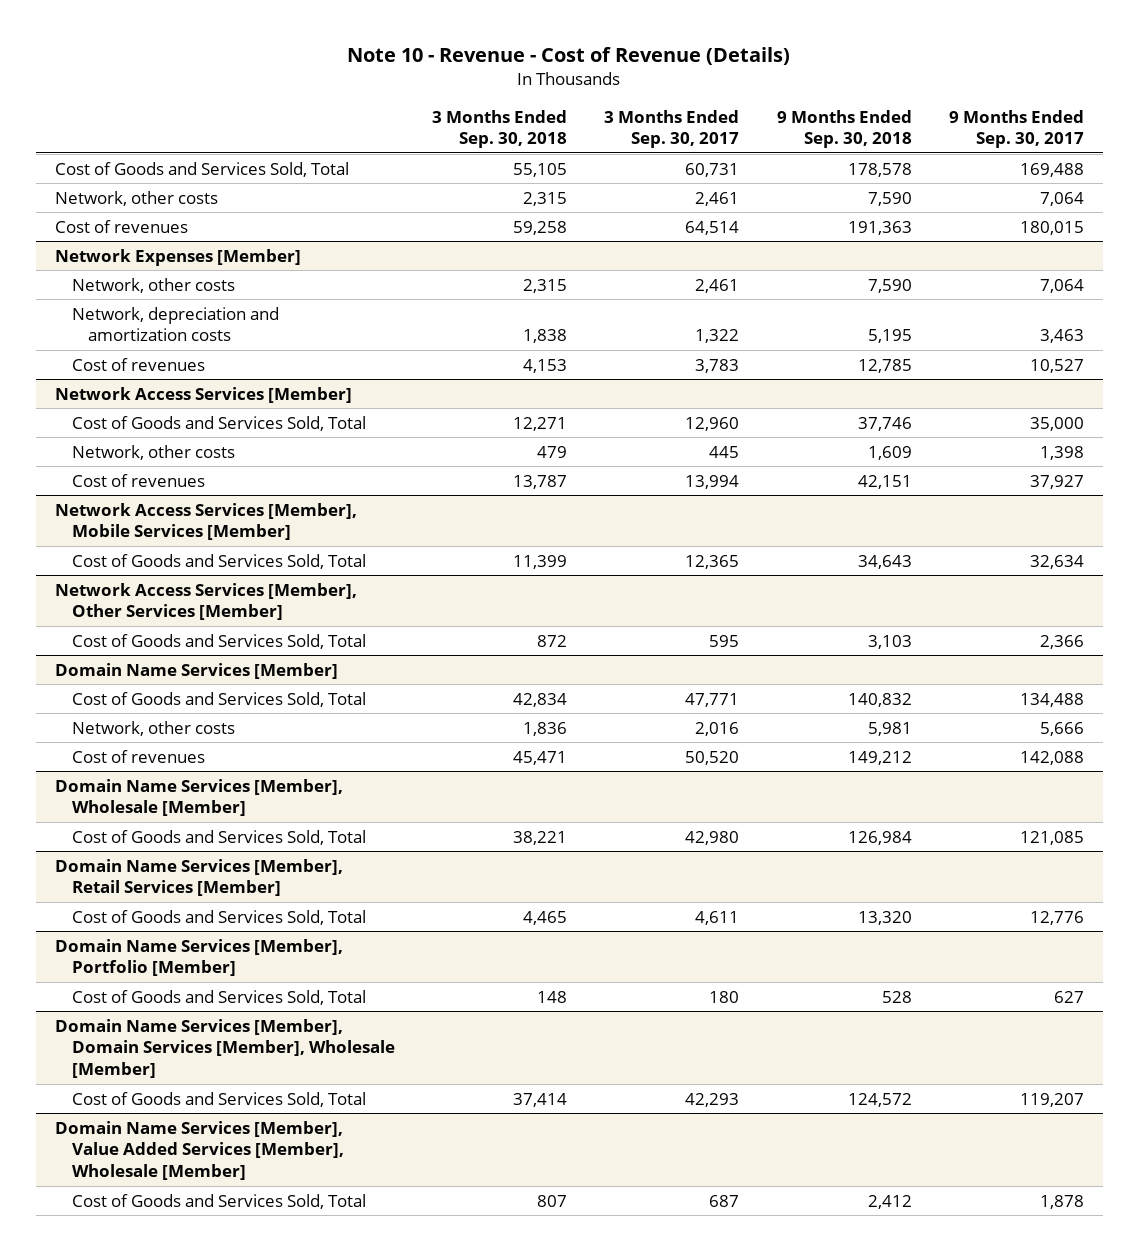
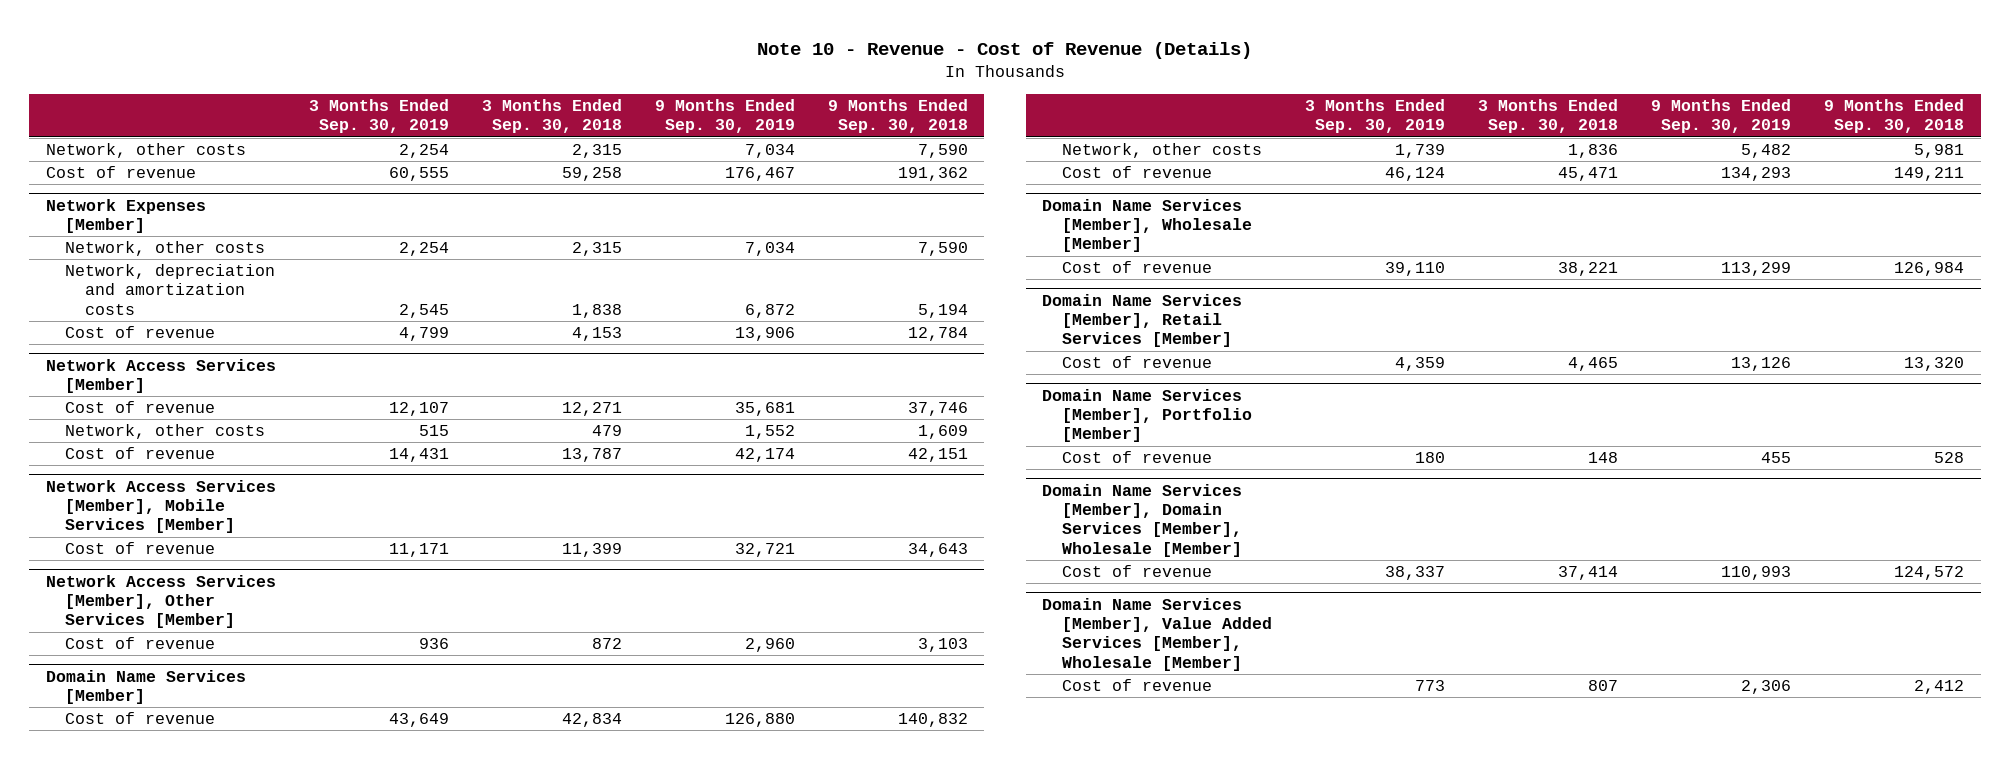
[604,109,740,149] 3 Months Ended Sep. 30, 2017 -> none
[949,109,1085,149] 9 Months Ended Sep. 30, 2017 -> none
none -> [308,99,449,134] 3 Months Ended Sep. 30, 2019
none -> [654,99,795,134] 9 Months Ended Sep. 30, 2019
[54,161,349,177] Cost of Goods and Services Sold, Total -> none
[54,219,188,233] Cost of revenues -> [45,166,196,179] Cost of revenue
[847,220,912,235] 191,363 -> [897,167,968,182] 191,362
[867,329,912,344] 5,195 -> [917,303,968,318] 5,194
[71,357,205,371] Cost of revenues -> [65,326,216,339] Cost of revenue
[857,358,912,373] 12,785 -> [907,327,968,342] 12,784
[71,415,366,431] Cost of Goods and Services Sold, Total -> [65,401,216,414] Cost of revenue
[71,473,205,487] Cost of revenues -> [65,447,216,460] Cost of revenue
[71,553,366,569] Cost of Goods and Services Sold, Total -> [65,542,216,555] Cost of revenue
[71,633,366,649] Cost of Goods and Services Sold, Total -> [65,637,216,650] Cost of revenue
[71,691,366,707] Cost of Goods and Services Sold, Total -> [65,712,216,725] Cost of revenue
[71,749,205,763] Cost of revenues -> [1061,166,1212,179] Cost of revenue
[847,750,912,765] 149,212 -> [1894,167,1965,182] 149,211
[71,829,366,845] Cost of Goods and Services Sold, Total -> [1061,261,1212,274] Cost of revenue
[71,909,366,925] Cost of Goods and Services Sold, Total -> [1061,356,1212,369] Cost of revenue
[71,989,366,1005] Cost of Goods and Services Sold, Total -> [1061,451,1212,464] Cost of revenue
[71,1091,366,1107] Cost of Goods and Services Sold, Total -> [1061,565,1212,578] Cost of revenue
[71,1193,366,1209] Cost of Goods and Services Sold, Total -> [1061,679,1212,692] Cost of revenue

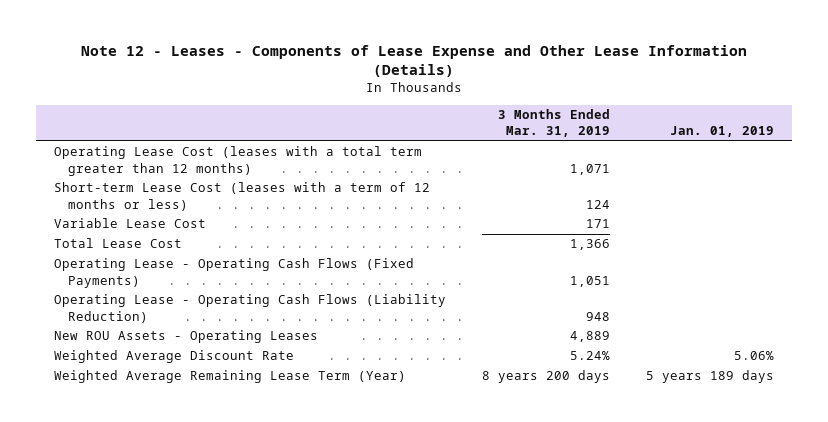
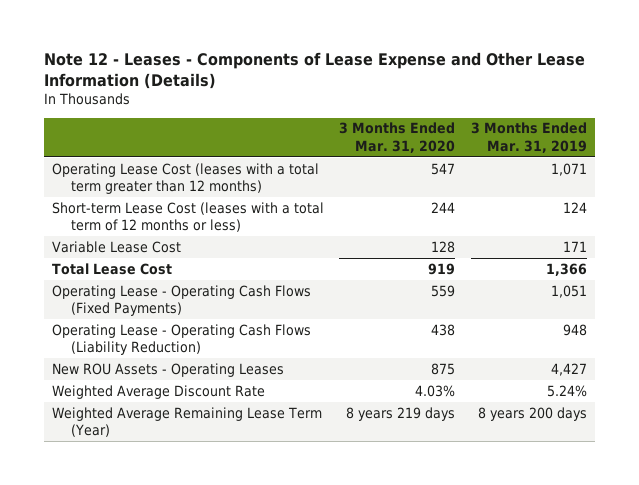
[670,126,775,138] Jan. 01, 2019 -> none
none -> [339,122,456,153] 3 Months Ended Mar. 31, 2020
[54,182,431,211] Short-term Lease Cost (leases with a term of 12 months or less) -> [51,201,324,233] Short-term Lease Cost (leases with a total term of 12 months or less)
[570,331,611,343] 4,889 -> [550,362,587,376] 4,427

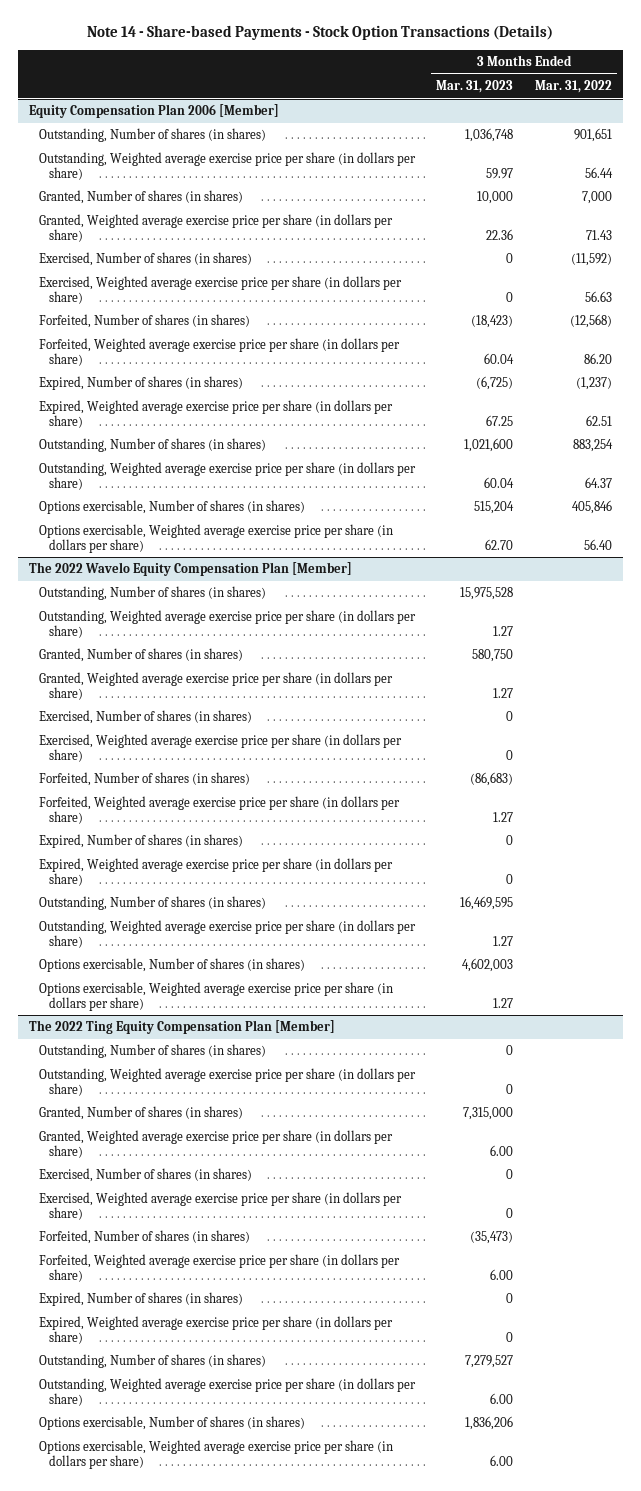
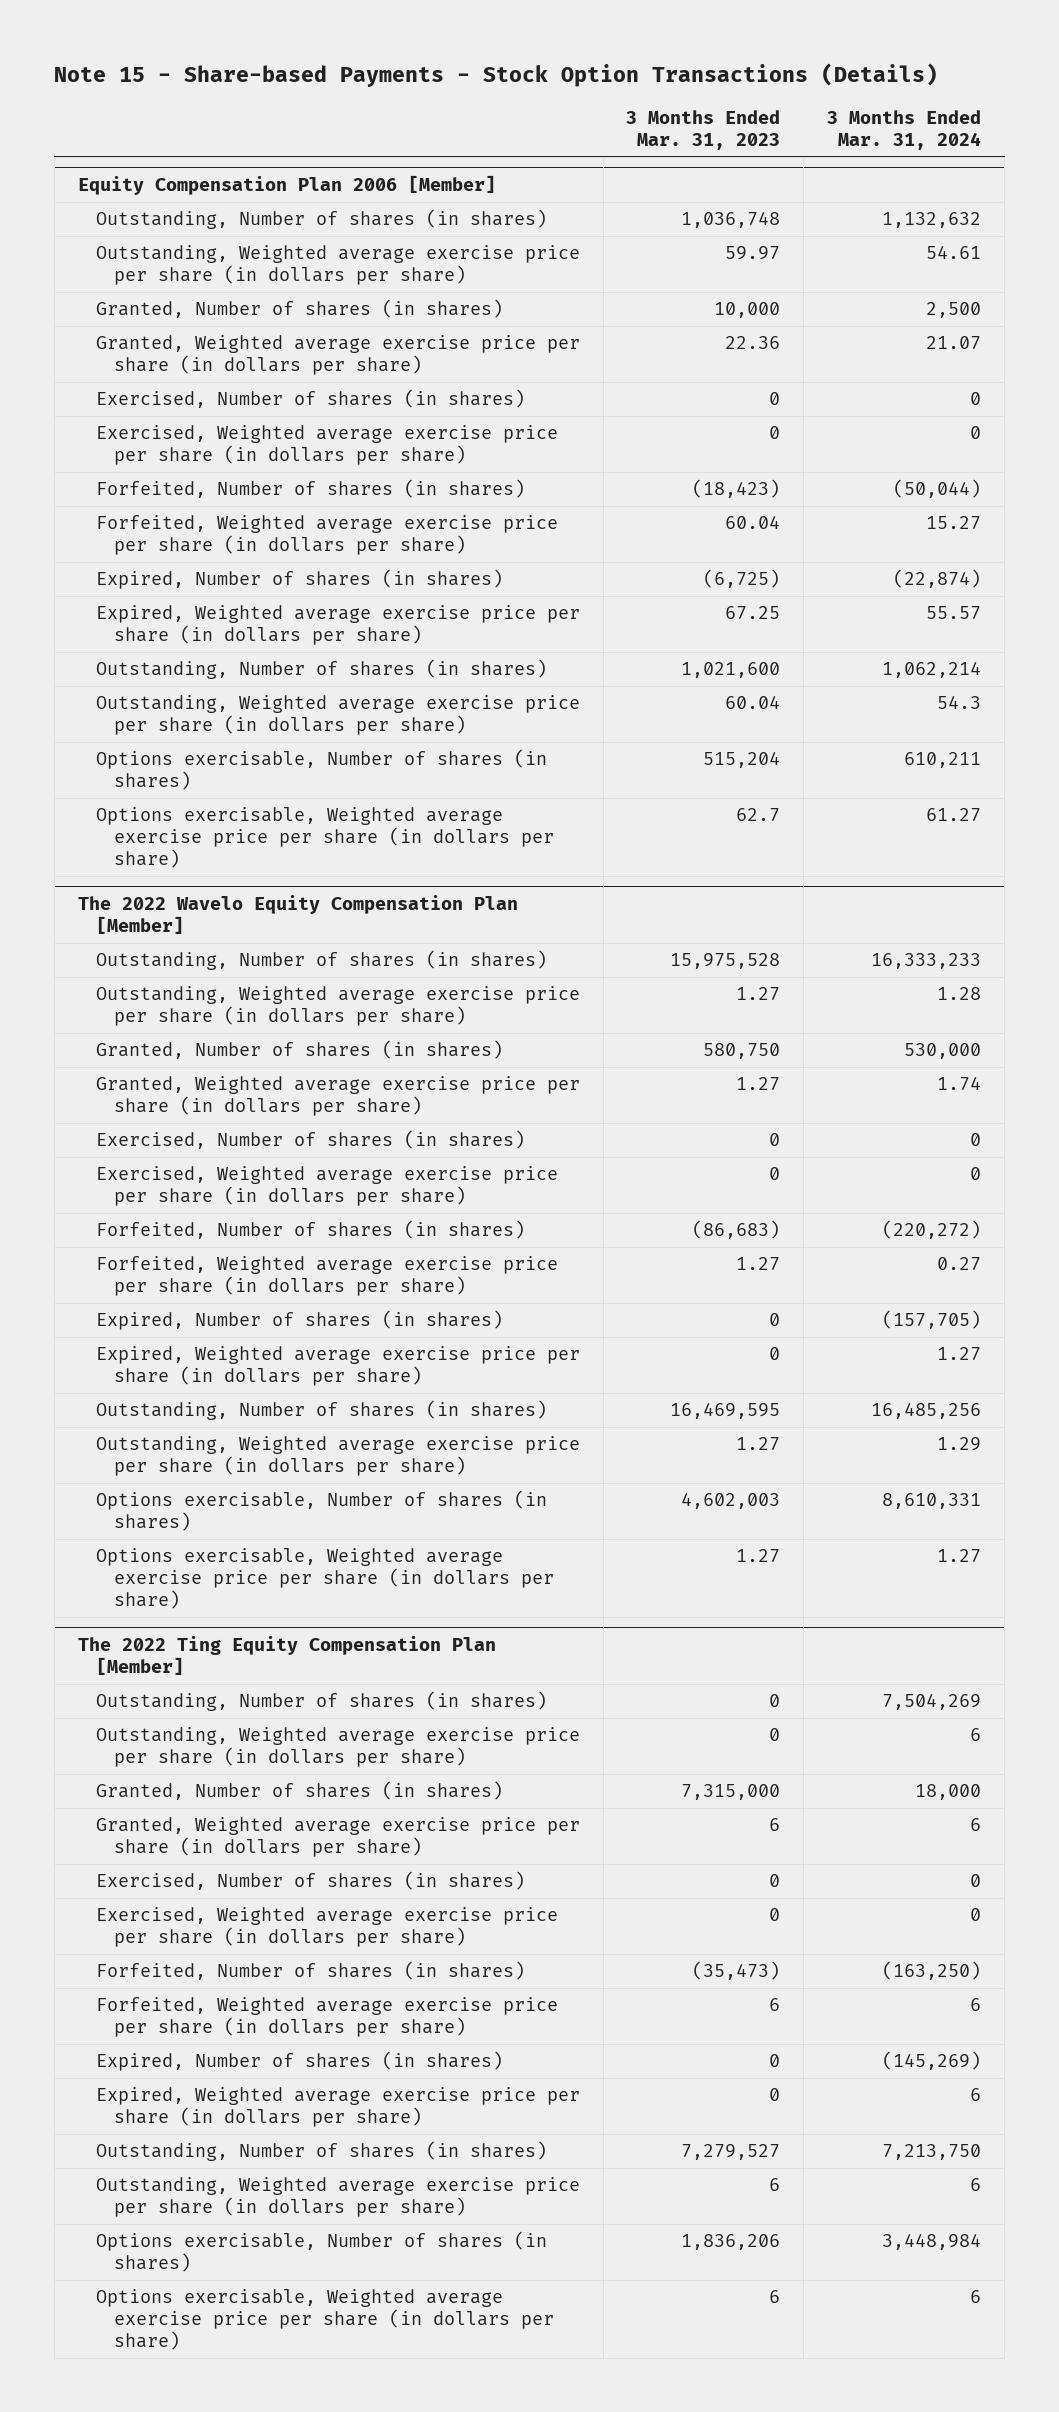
[87,25,554,41] Note 14 - Share-based Payments - Stock Option Transactions (Details) -> [54,63,939,88] Note 15 - Share-based Payments - Stock Option Transactions (Details)
[534,80,612,94] Mar. 31, 2022 -> none
none -> [827,109,982,150] 3 Months Ended Mar. 31, 2024
[485,538,514,550] 62.70 -> [736,808,781,822] 62.7
[490,1144,514,1156] 6.00 -> [769,1818,781,1832] 6
[490,1268,514,1280] 6.00 -> [769,1998,781,2012] 6
[490,1392,514,1404] 6.00 -> [769,2178,781,2192] 6
[490,1454,514,1466] 6.00 -> [769,2290,781,2304] 6

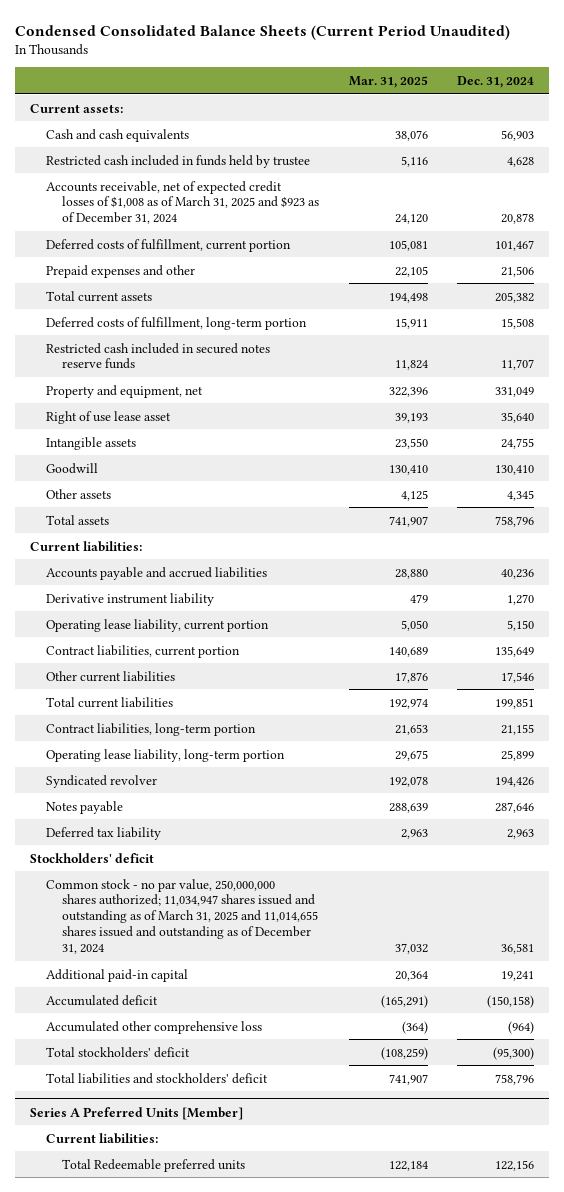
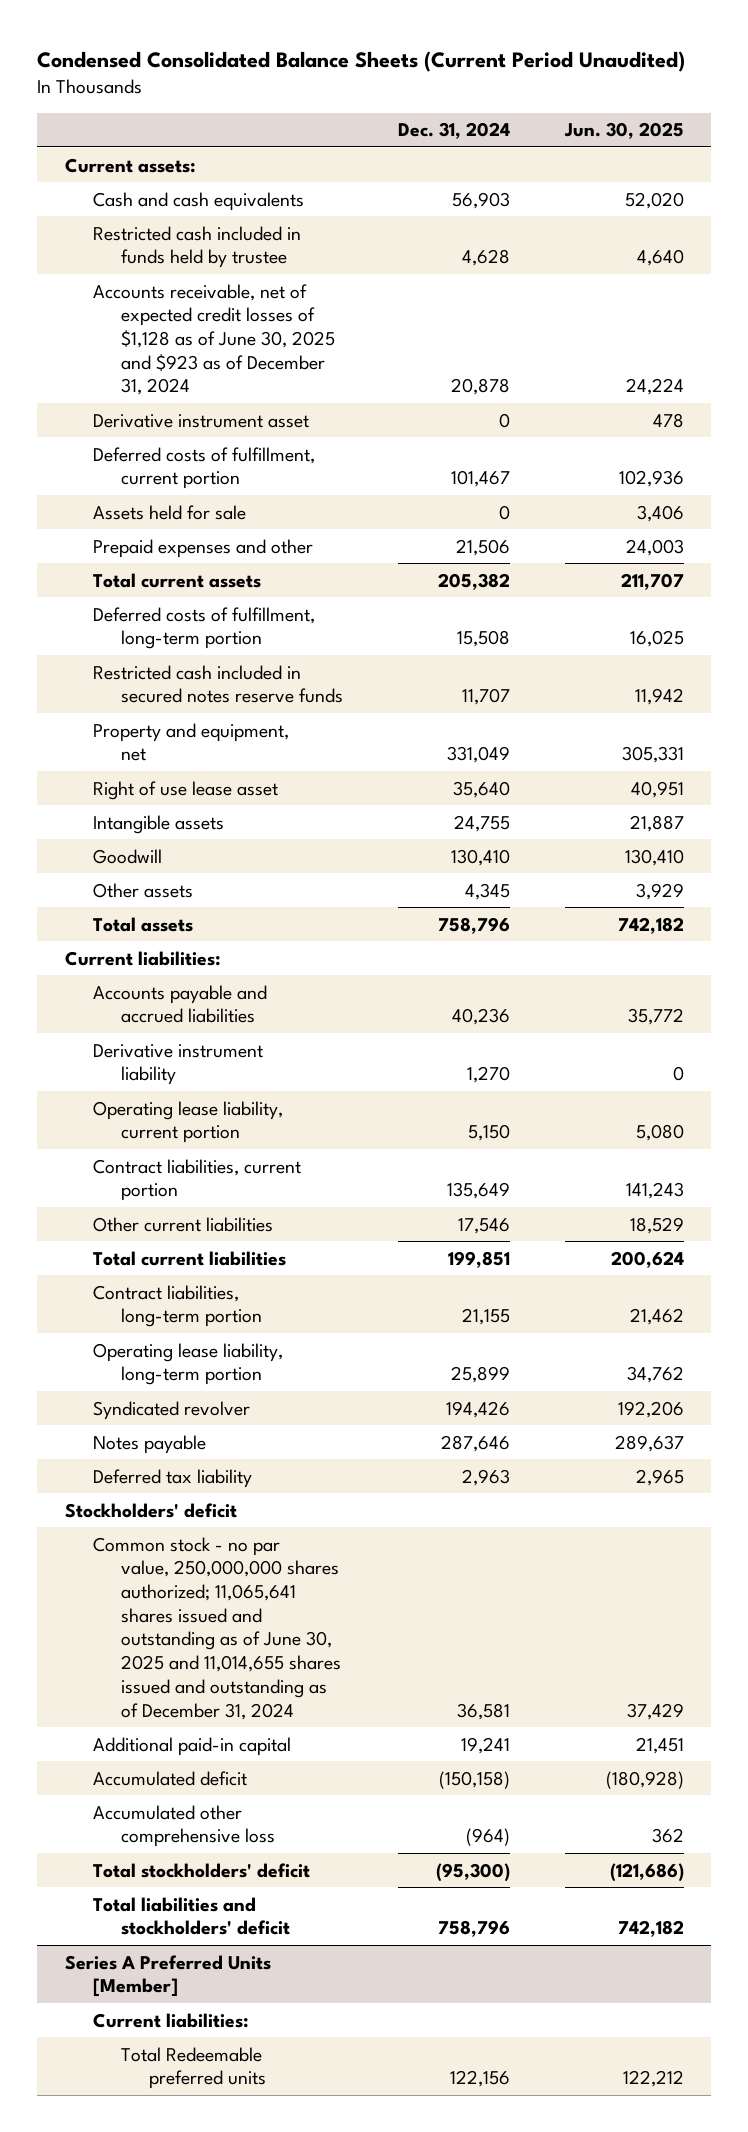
[348,75,428,88] Mar. 31, 2025 -> none
none -> [563,122,684,140] Jun. 30, 2025
[45,180,319,225] Accounts receivable, net of expected credit losses of $1,008 as of March 31, 2025 and $923 as of December 31, 2024 -> [92,283,335,396] Accounts receivable, net of expected credit losses of $1,128 as of June 30, 2025 and $923 as of December 31, 2024
none -> [92,413,309,428] Derivative instrument asset
none -> [92,504,246,520] Assets held for sale
[45,878,318,955] Common stock - no par value, 250,000,000 shares authorized; 11,034,947 shares issued and outstanding as of March 31, 2025 and 11,014,655 shares issued and outstanding as of December 31, 2024 -> [92,1536,341,1720] Common stock - no par value, 250,000,000 shares authorized; 11,065,641 shares issued and outstanding as of June 30, 2025 and 11,014,655 shares issued and outstanding as of December 31, 2024

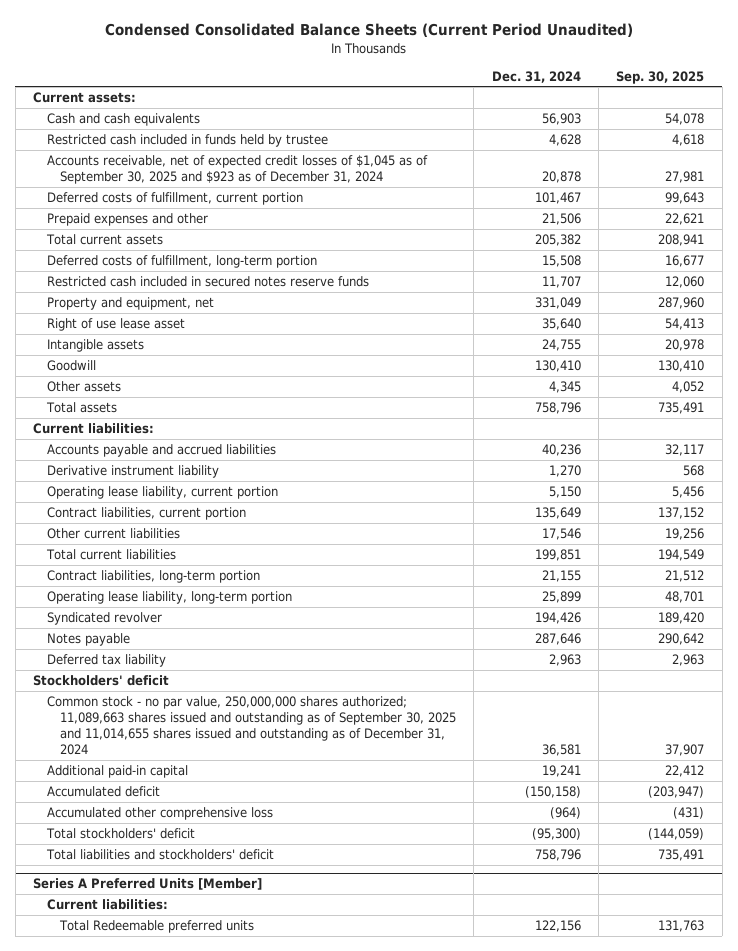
[563,122,684,140] Jun. 30, 2025 -> none
none -> [616,70,705,84] Sep. 30, 2025
[92,413,309,428] Derivative instrument asset -> none
[92,283,335,396] Accounts receivable, net of expected credit losses of $1,128 as of June 30, 2025 and $923 as of December 31, 2024 -> [46,155,428,185] Accounts receivable, net of expected credit losses of $1,045 as of September 30, 2025 and $923 as of December 31, 2024
[92,504,246,520] Assets held for sale -> none
[92,1536,341,1720] Common stock - no par value, 250,000,000 shares authorized; 11,065,641 shares issued and outstanding as of June 30, 2025 and 11,014,655 shares issued and outstanding as of December 31, 2024 -> [46,696,456,756] Common stock - no par value, 250,000,000 shares authorized; 11,089,663 shares issued and outstanding as of September 30, 2025 and 11,014,655 shares issued and outstanding as of December 31, 2024

